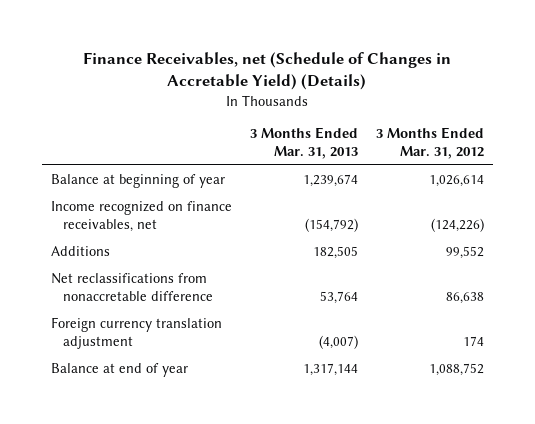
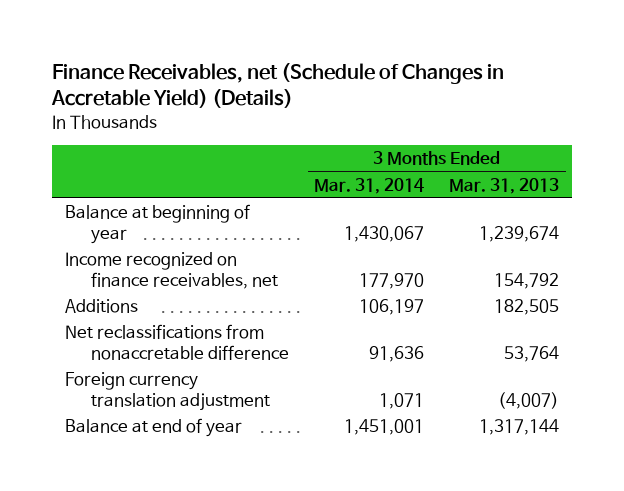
[375,127,484,159] 3 Months Ended Mar. 31, 2012 -> none
none -> [313,177,424,194] Mar. 31, 2014
[304,217,358,232] (154,792) -> [494,272,560,289] 154,792

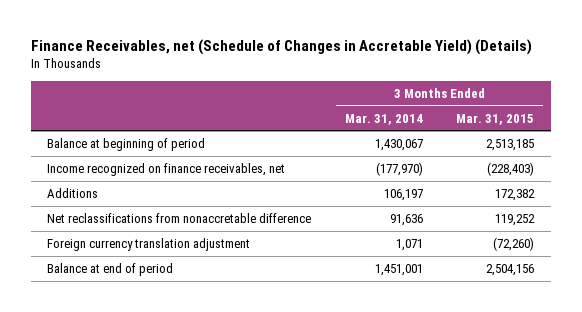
[449,177,560,194] Mar. 31, 2013 -> none
none -> [456,113,535,125] Mar. 31, 2015
[64,204,250,244] Balance at beginning of year -> [47,137,206,151] Balance at beginning of period
[358,272,424,289] 177,970 -> [375,161,423,176] (177,970)
[64,418,242,438] Balance at end of year -> [47,262,174,276] Balance at end of period

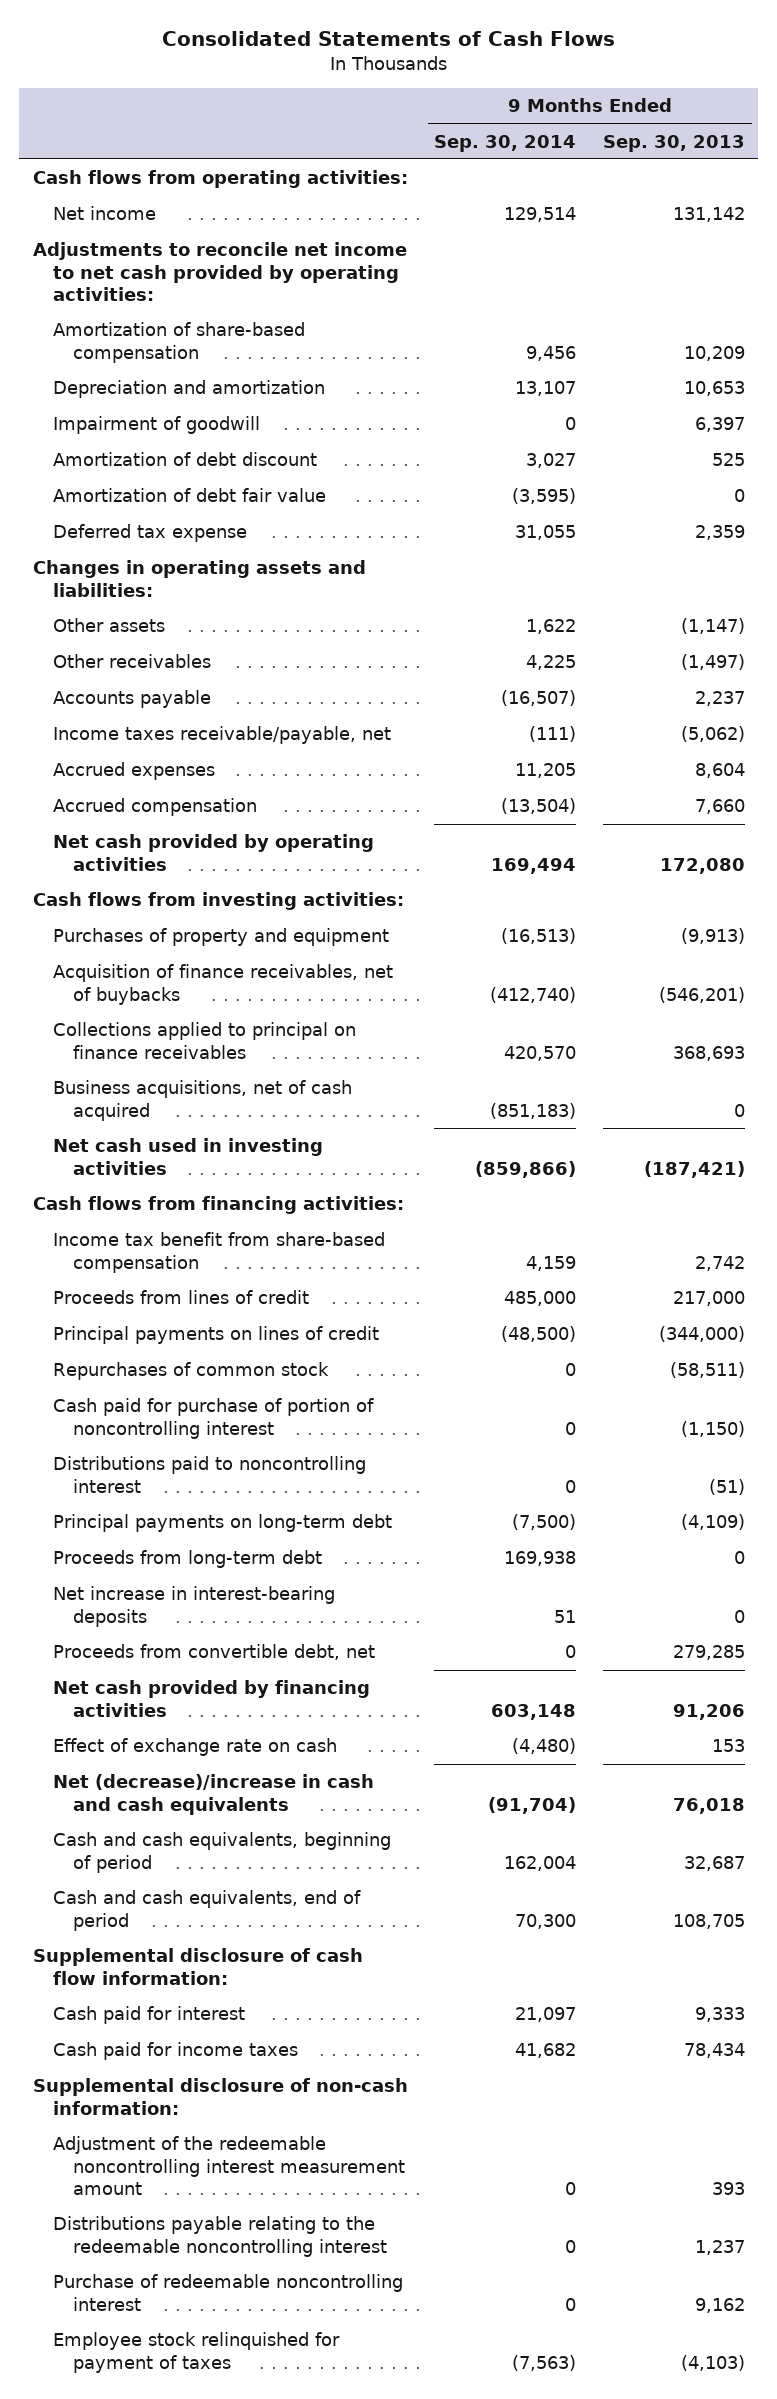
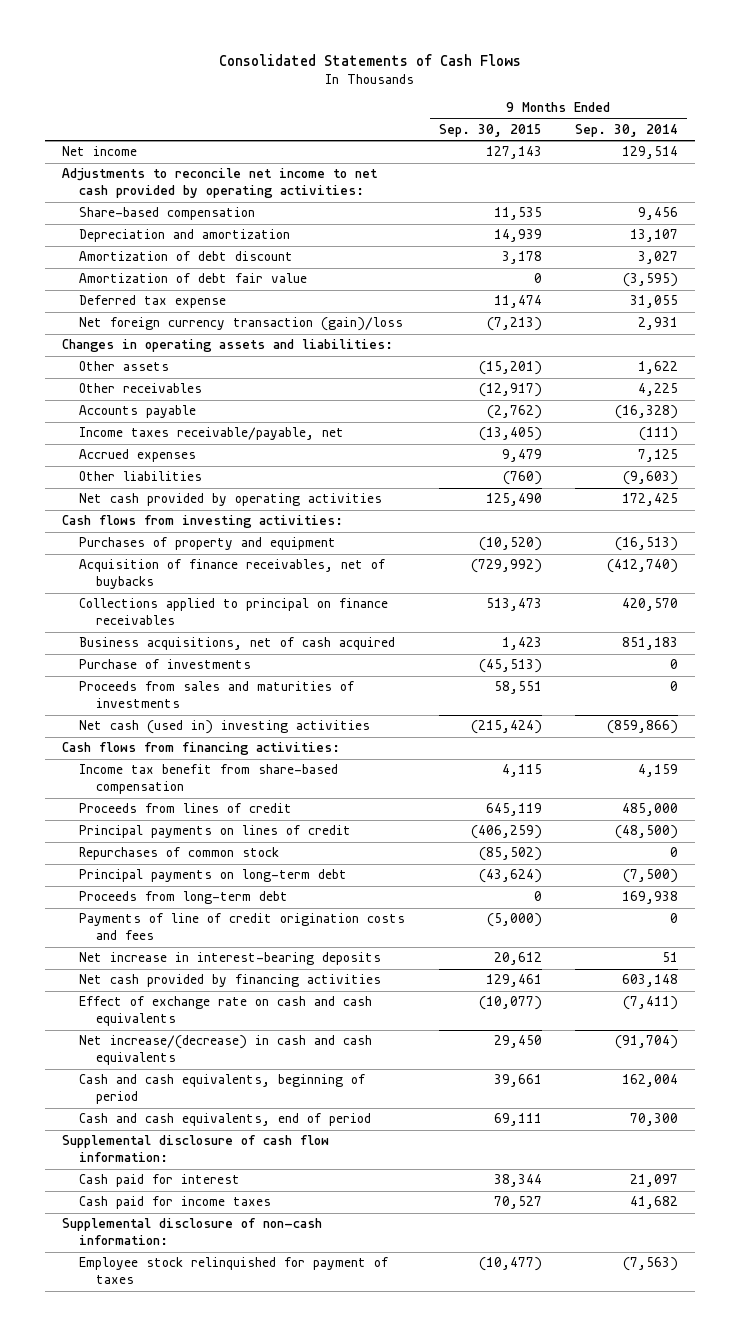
[602,134,745,152] Sep. 30, 2013 -> none
none -> [438,124,542,138] Sep. 30, 2015
[32,170,408,189] Cash flows from operating activities: -> none
[52,322,305,363] Amortization of share-based compensation -> [79,207,256,221] Share-based compensation
[52,416,260,435] Impairment of goodwill -> none
none -> [79,317,404,332] Net foreign currency transaction (gain)/loss
[501,690,577,707] (16,507) -> [615,405,679,420] (16,328)
[52,798,257,817] Accrued compensation -> none
[515,763,577,779] 11,205 -> [638,449,679,463] 7,125
none -> [79,471,203,482] Other liabilities
[491,857,577,874] 169,494 -> [622,493,679,507] 172,425
[490,1102,577,1119] (851,183) -> [622,637,679,651] 851,183
none -> [79,659,252,670] Purchase of investments
none -> [79,681,355,709] Proceeds from sales and maturities of investments
[52,1138,323,1175] Net cash used in investing activities -> [79,720,371,735] Net cash (used in) investing activities
[52,1398,374,1439] Cash paid for purchase of portion of noncontrolling interest -> none
[52,1456,366,1493] Distributions paid to noncontrolling interest -> none
none -> [79,913,406,941] Payments of line of credit origination costs and fees
[52,1644,375,1661] Proceeds from convertible debt, net -> none
[52,1738,337,1757] Effect of exchange rate on cash -> [79,996,373,1027] Effect of exchange rate on cash and cash equivalents
[512,1738,577,1755] (4,480) -> [623,996,679,1011] (7,411)
[52,1774,374,1815] Net (decrease)/increase in cash and cash equivalents -> [79,1035,373,1066] Net increase/(decrease) in cash and cash equivalents
[52,2136,406,2195] Adjustment of the redeemable noncontrolling interest measurement amount -> none
[52,2216,388,2257] Distributions payable relating to the redeemable noncontrolling interest -> none
[52,2274,403,2311] Purchase of redeemable noncontrolling interest -> none

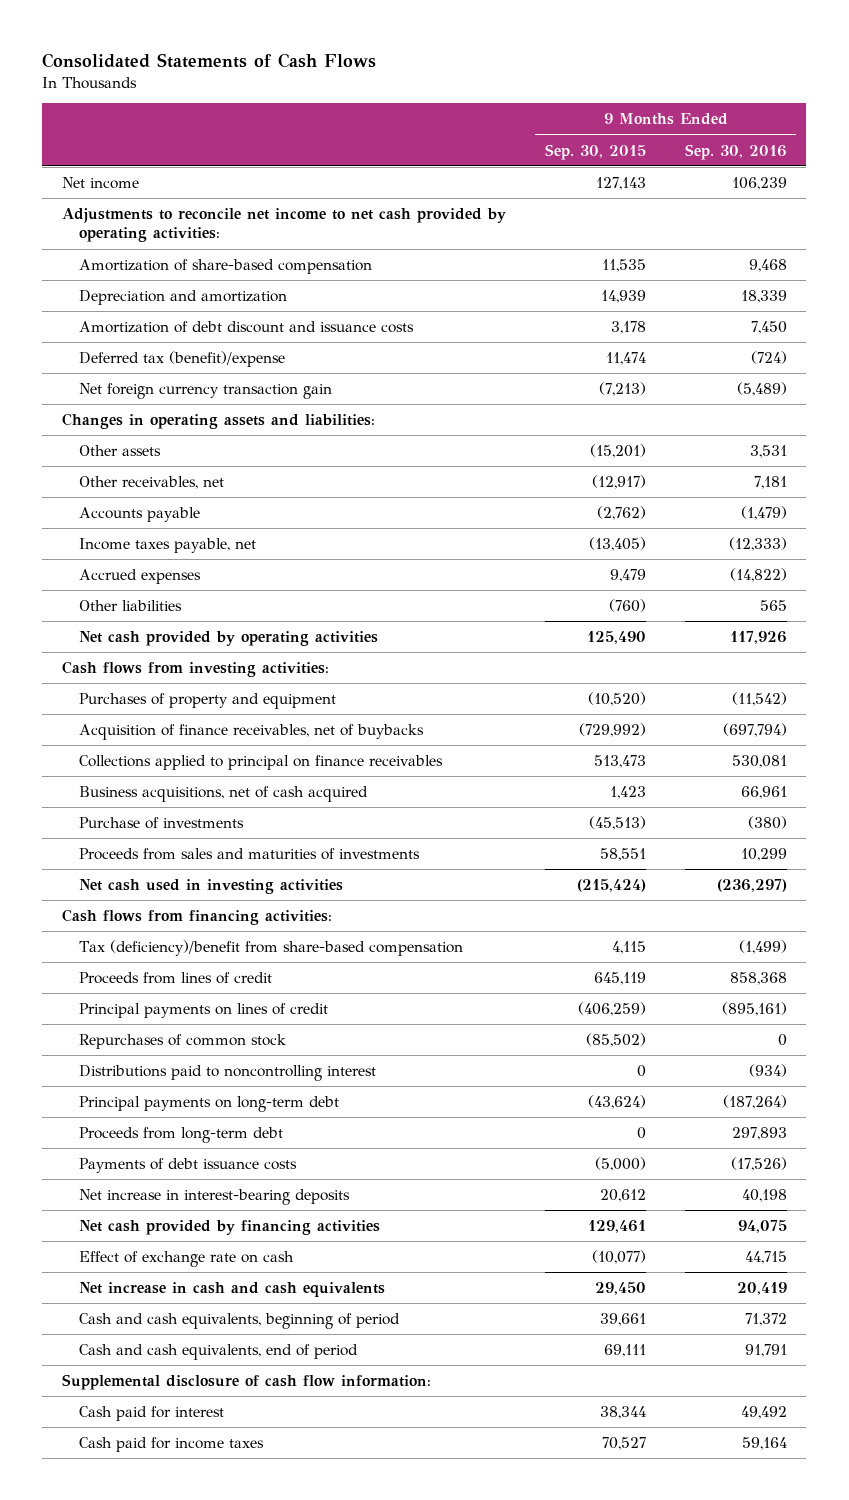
[575,124,679,138] Sep. 30, 2014 -> none
none -> [684,143,787,160] Sep. 30, 2016
[79,207,256,221] Share-based compensation -> [79,259,373,275] Amortization of share-based compensation
[79,273,308,284] Amortization of debt fair value -> none
[79,251,294,262] Amortization of debt discount -> [79,321,415,334] Amortization of debt discount and issuance costs
[79,295,227,309] Deferred tax expense -> [79,351,286,368] Deferred tax (benefit)/expense
[79,317,404,332] Net foreign currency transaction (gain)/loss -> [79,383,333,400] Net foreign currency transaction gain
[79,383,203,394] Other receivables -> [79,476,225,490] Other receivables, net
[79,427,345,441] Income taxes receivable/payable, net -> [79,538,257,554] Income taxes payable, net
[79,720,371,735] Net cash (used in) investing activities -> [79,879,344,895] Net cash used in investing activities
[79,764,339,795] Income tax benefit from share-based compensation -> [79,940,464,957] Tax (deficiency)/benefit from share-based compensation
none -> [79,1065,377,1082] Distributions paid to noncontrolling interest
[79,913,406,941] Payments of line of credit origination costs and fees -> [79,1158,298,1174] Payments of debt issuance costs
[79,996,373,1027] Effect of exchange rate on cash and cash equivalents -> [79,1251,295,1268] Effect of exchange rate on cash
[79,1035,373,1066] Net increase/(decrease) in cash and cash equivalents -> [79,1282,386,1298] Net increase in cash and cash equivalents
[61,1218,322,1246] Supplemental disclosure of non-cash information: -> none
[79,1257,389,1285] Employee stock relinquished for payment of taxes -> none

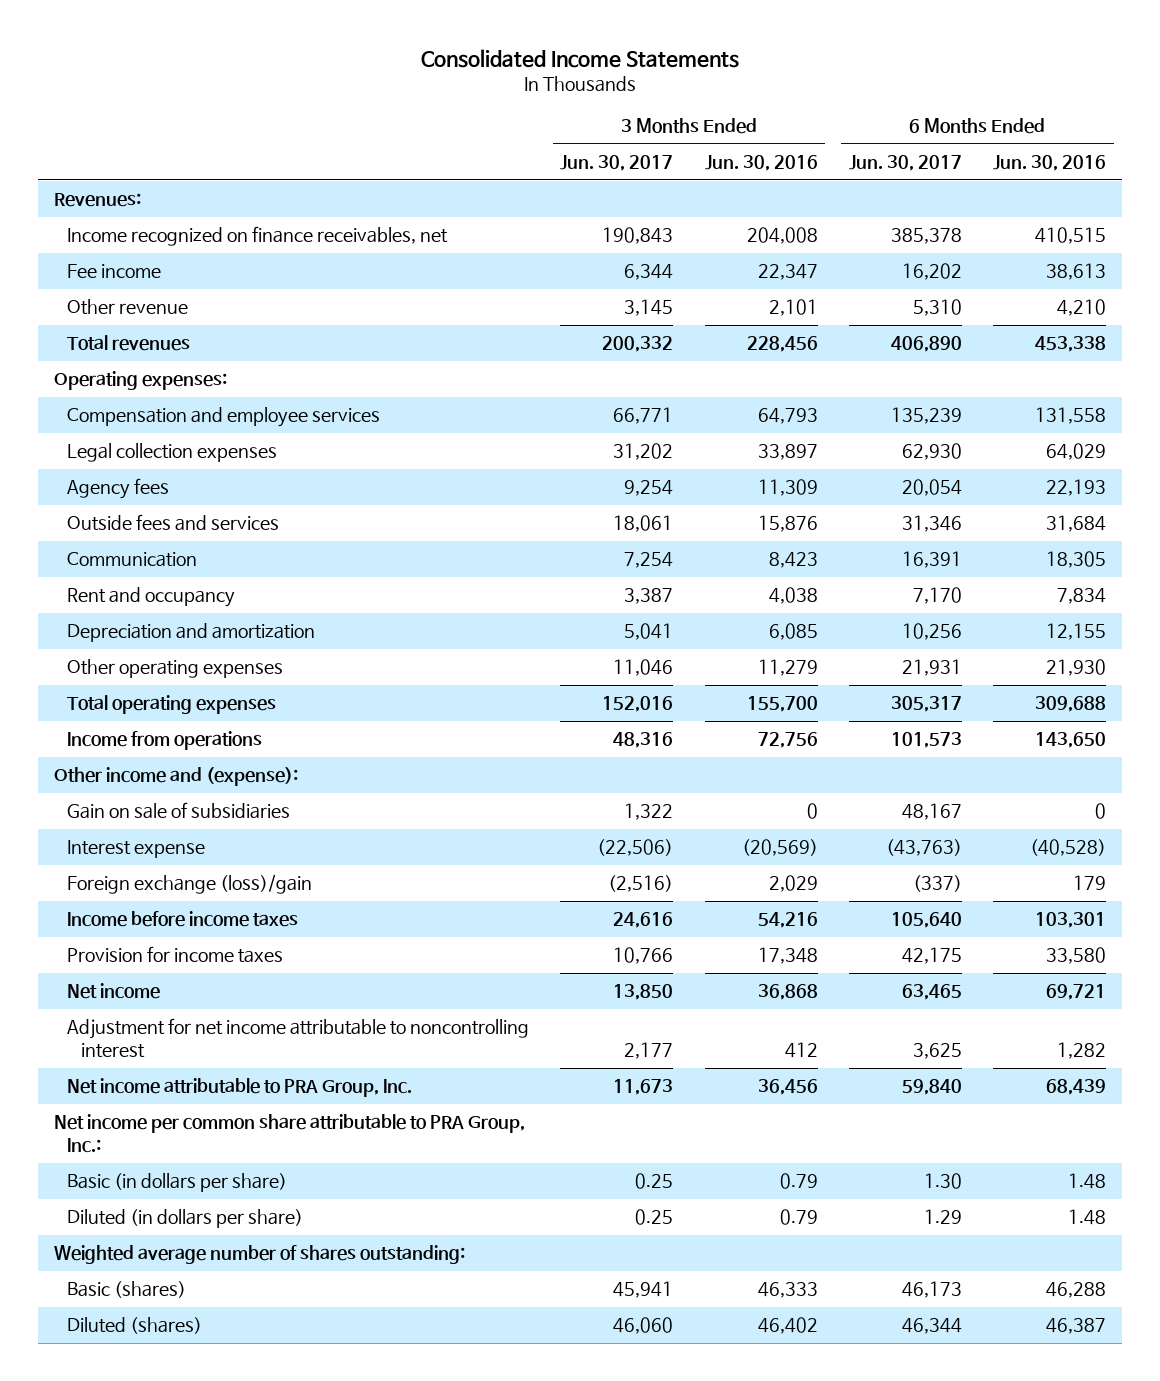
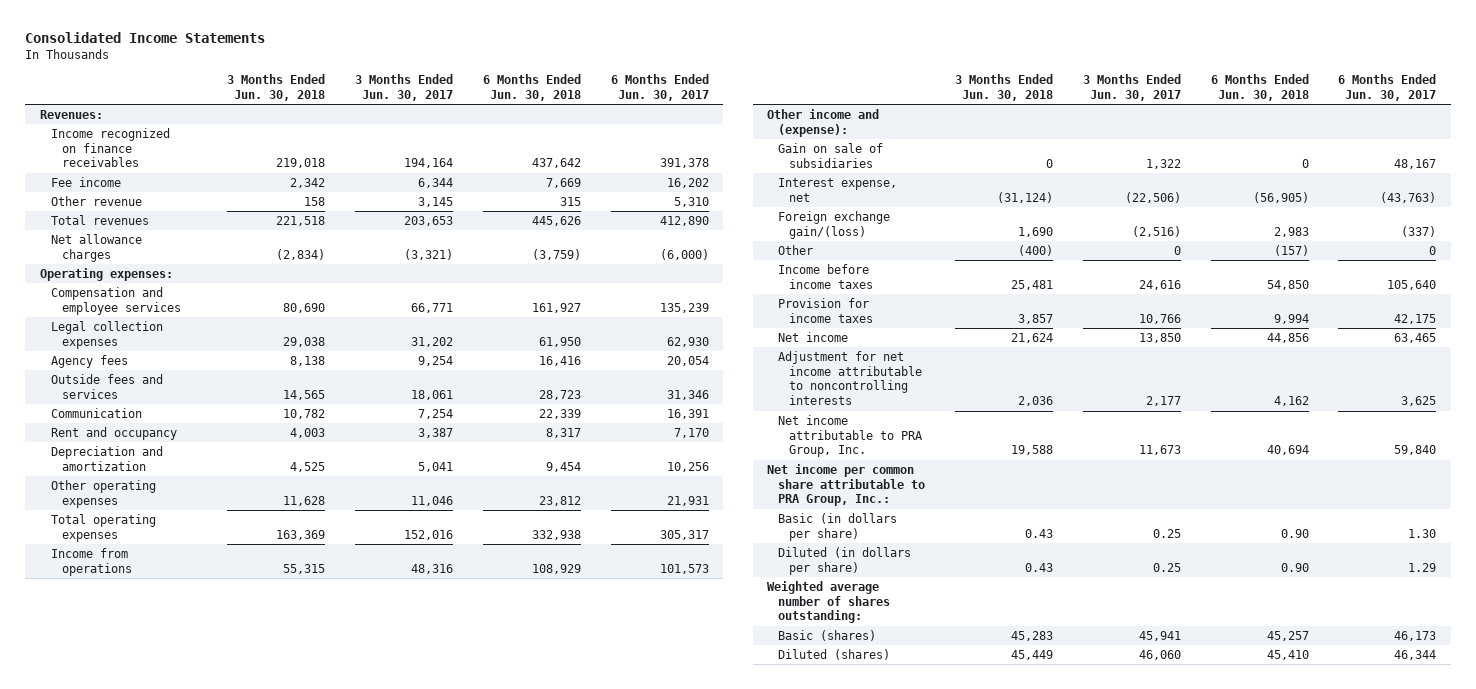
[704,155,818,172] Jun. 30, 2016 -> none
[992,155,1106,172] Jun. 30, 2016 -> none
none -> [227,74,326,102] 3 Months Ended Jun. 30, 2018
none -> [482,74,581,102] 6 Months Ended Jun. 30, 2018
[67,226,449,247] Income recognized on finance receivables, net -> [50,127,170,168] Income recognized on finance receivables
[602,227,674,245] 190,843 -> [404,158,454,169] 194,164
[890,228,962,245] 385,378 -> [659,158,709,169] 391,378
[602,336,674,353] 200,332 -> [404,215,454,226] 203,653
[890,336,962,353] 406,890 -> [659,215,709,226] 412,890
none -> [50,233,142,262] Net allowance charges
[67,840,206,859] Interest expense -> [778,177,898,202] Interest expense, net
[67,874,313,895] Foreign exchange (loss)/gain -> [778,210,891,239] Foreign exchange gain/(loss)
none -> [778,244,814,255] Other
[67,1018,530,1059] Adjustment for net income attributable to noncontrolling interest -> [778,350,923,406] Adjustment for net income attributable to noncontrolling interests

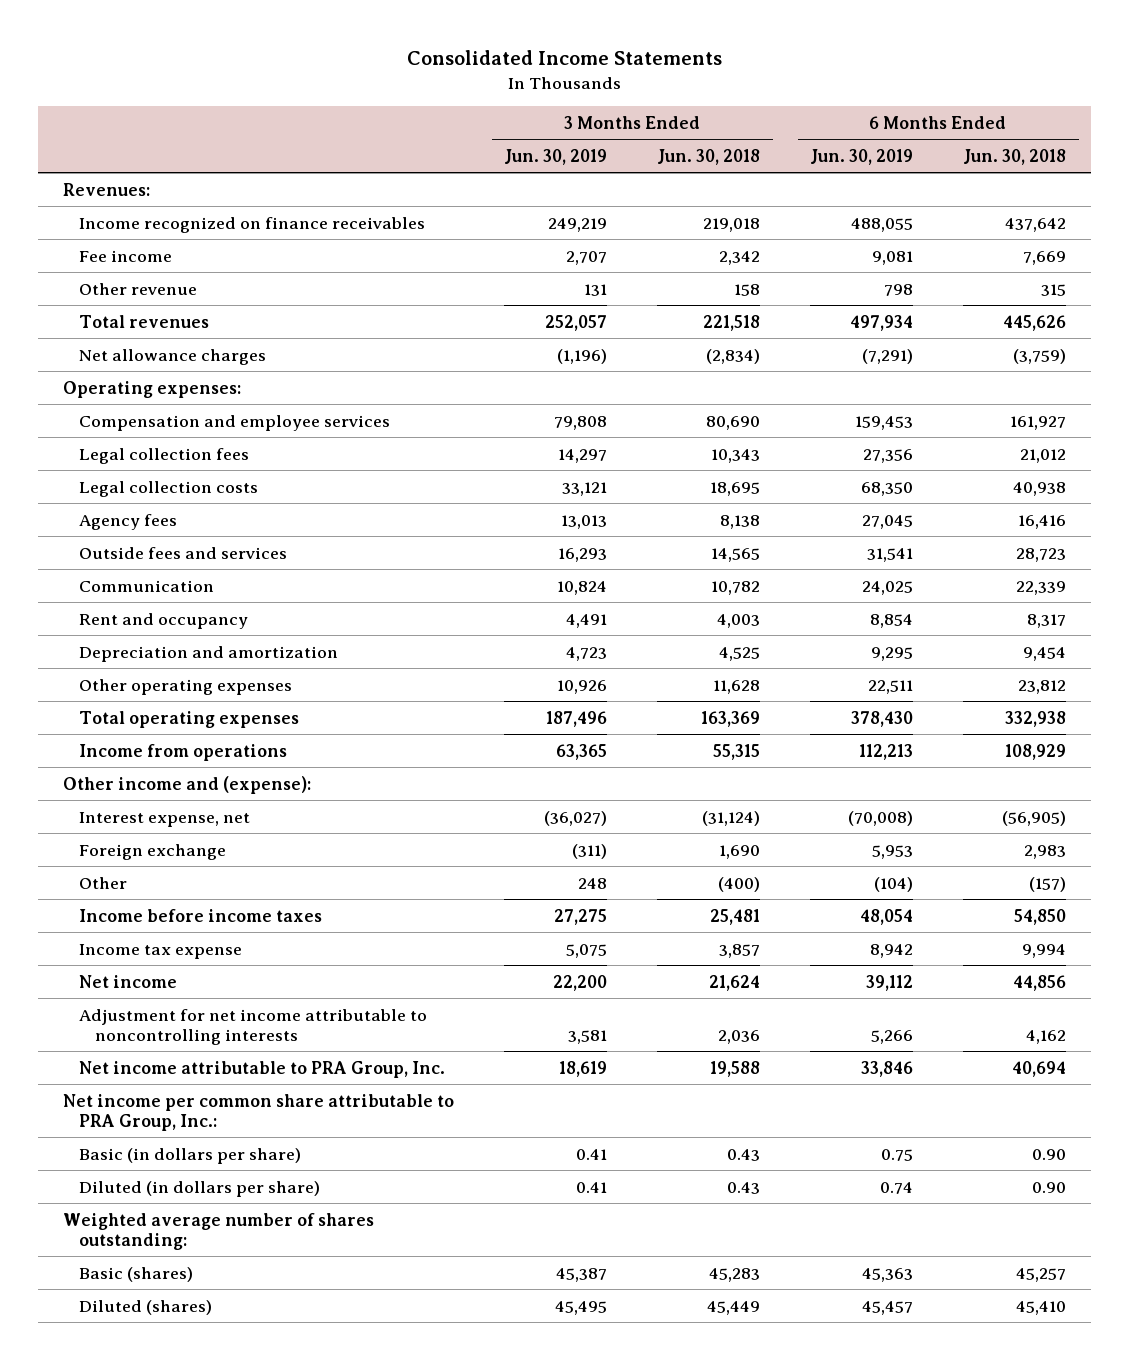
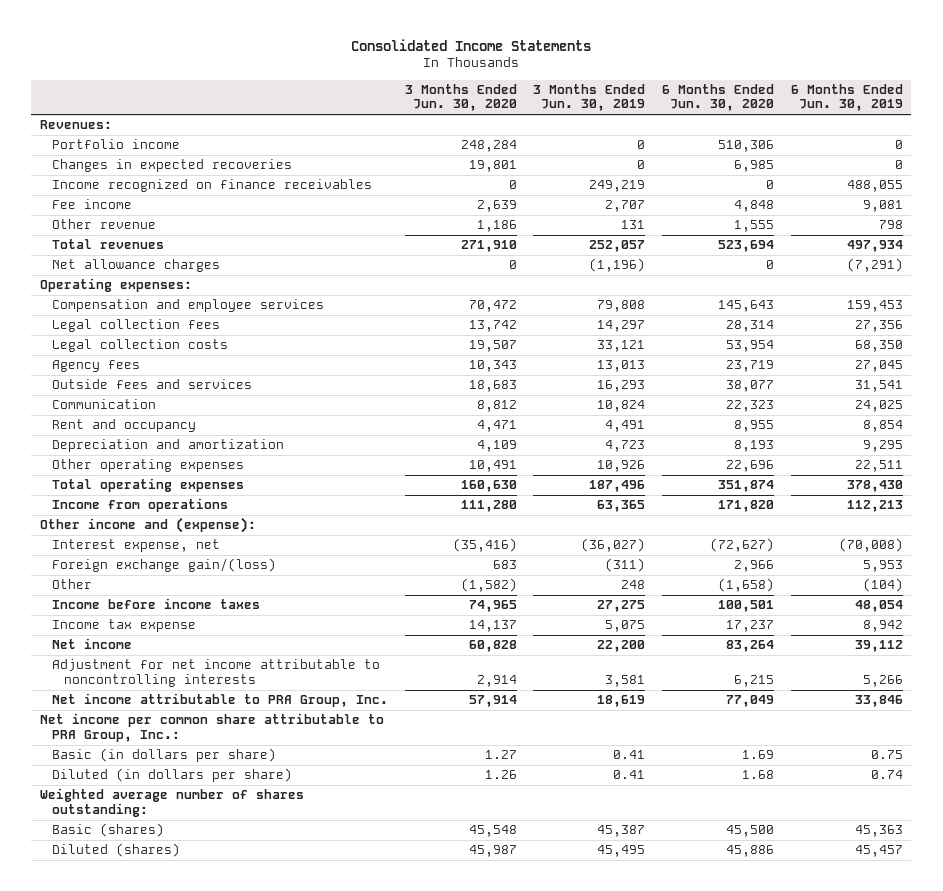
[657,148,761,165] Jun. 30, 2018 -> none
[963,148,1067,165] Jun. 30, 2018 -> none
none -> [404,83,517,112] 3 Months Ended Jun. 30, 2020
none -> [662,83,775,112] 6 Months Ended Jun. 30, 2020
none -> [51,139,180,150] Portfolio income
none -> [51,159,292,173] Changes in expected recoveries
[78,843,226,860] Foreign exchange -> [51,558,276,573] Foreign exchange gain/(loss)

